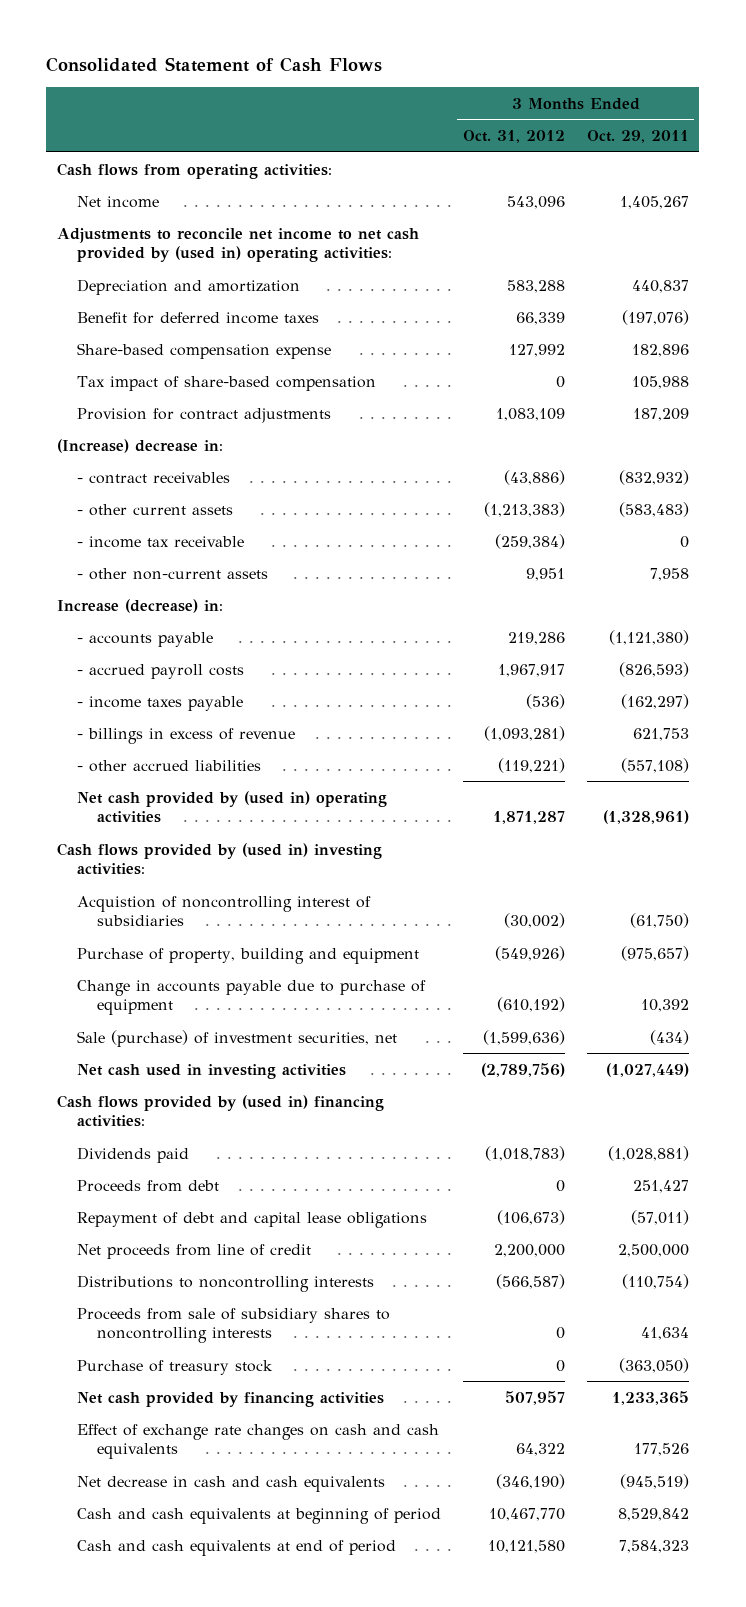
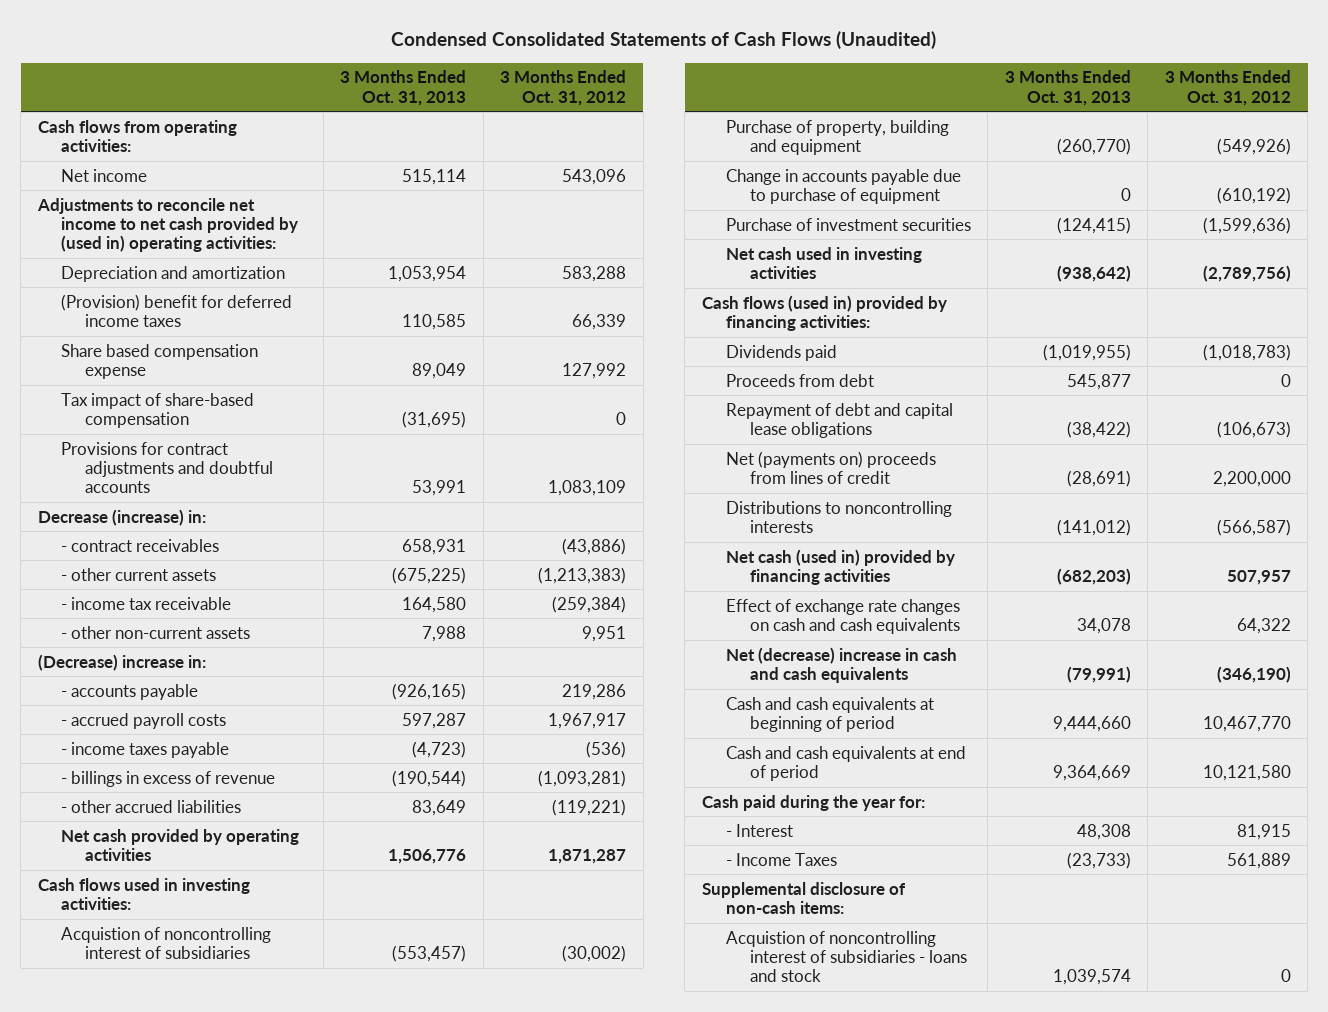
[46,57,383,73] Consolidated Statement of Cash Flows -> [391,31,937,50] Condensed Consolidated Statements of Cash Flows (Unaudited)
[586,129,689,143] Oct. 29, 2011 -> none
none -> [340,70,467,106] 3 Months Ended Oct. 31, 2013
[77,311,320,324] Benefit for deferred income taxes -> [61,293,293,327] (Provision) benefit for deferred income taxes
[77,342,332,359] Share-based compensation expense -> [61,343,259,379] Share based compensation expense
[77,407,332,423] Provision for contract adjustments -> [61,441,274,494] Provisions for contract adjustments and doubtful accounts
[57,438,224,453] (Increase) decrease in: -> [37,508,206,526] Decrease (increase) in:
[57,598,224,613] Increase (decrease) in: -> [37,653,206,671] (Decrease) increase in:
[77,790,388,824] Net cash provided by (used in) operating activities -> [61,828,300,861] Net cash provided by operating activities
[57,842,383,876] Cash flows provided by (used in) investing activities: -> [37,877,250,910] Cash flows used in investing activities:
[77,1029,398,1047] Sale (purchase) of investment securities, net -> [725,217,971,231] Purchase of investment securities
[57,1094,385,1128] Cash flows provided by (used in) financing activities: -> [701,294,947,331] Cash flows (used in) provided by financing activities:
[77,1243,312,1259] Net proceeds from line of credit -> [725,450,936,484] Net (payments on) proceeds from lines of credit
[77,1307,391,1344] Proceeds from sale of subsidiary shares to noncontrolling interests -> none
[77,1359,274,1375] Purchase of treasury stock -> none
[77,1391,385,1407] Net cash provided by financing activities -> [725,548,955,585] Net cash (used in) provided by financing activities
[77,1475,386,1492] Net decrease in cash and cash equivalents -> [725,646,957,683] Net (decrease) increase in cash and cash equivalents
none -> [701,794,925,811] Cash paid during the year for:
none -> [725,823,793,837] - Interest
none -> [725,852,837,866] - Income Taxes
none -> [701,881,906,914] Supplemental disclosure of non-cash items:
none -> [725,930,967,983] Acquistion of noncontrolling interest of subsidiaries - loans and stock

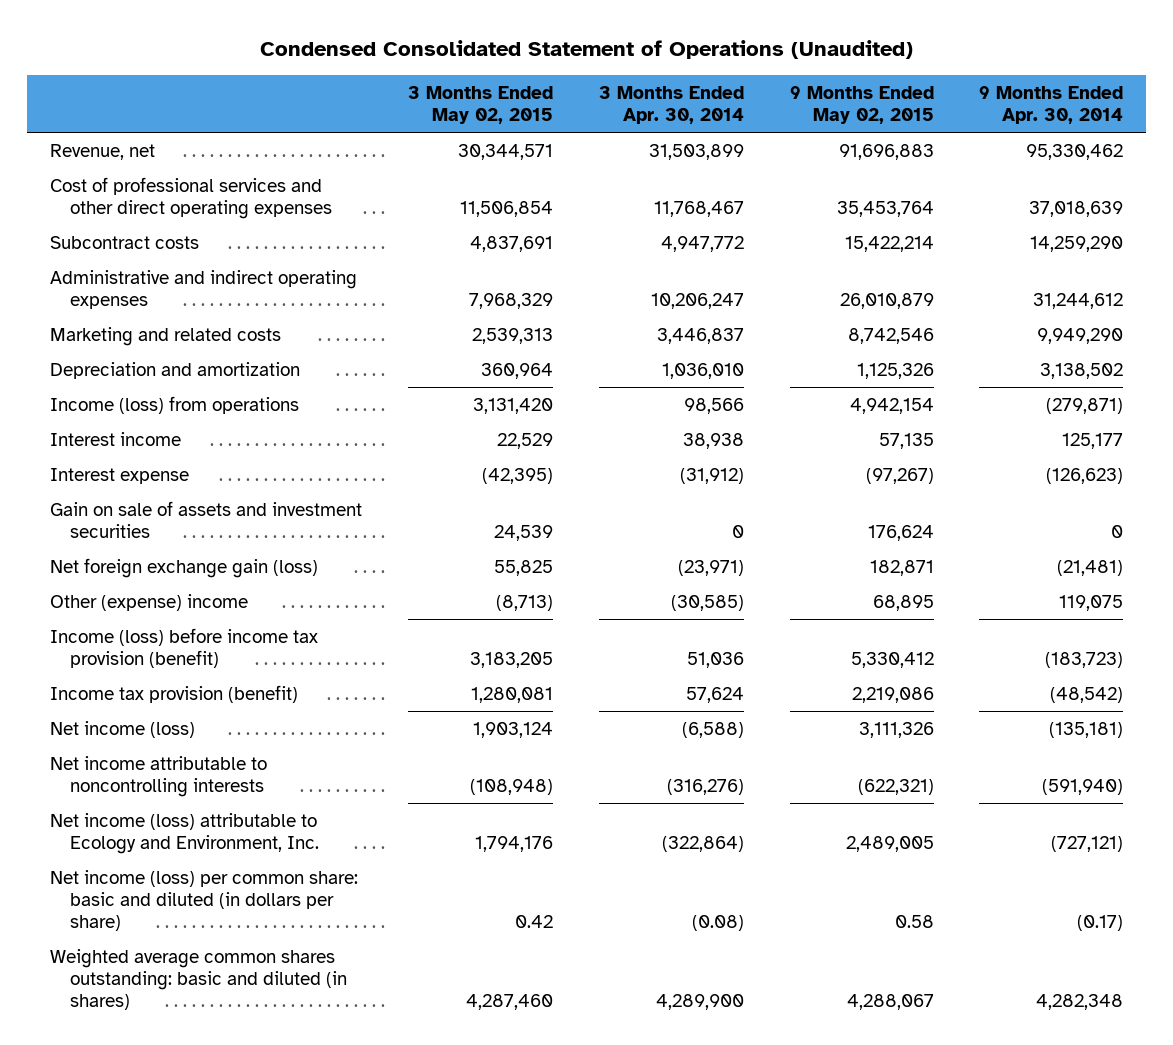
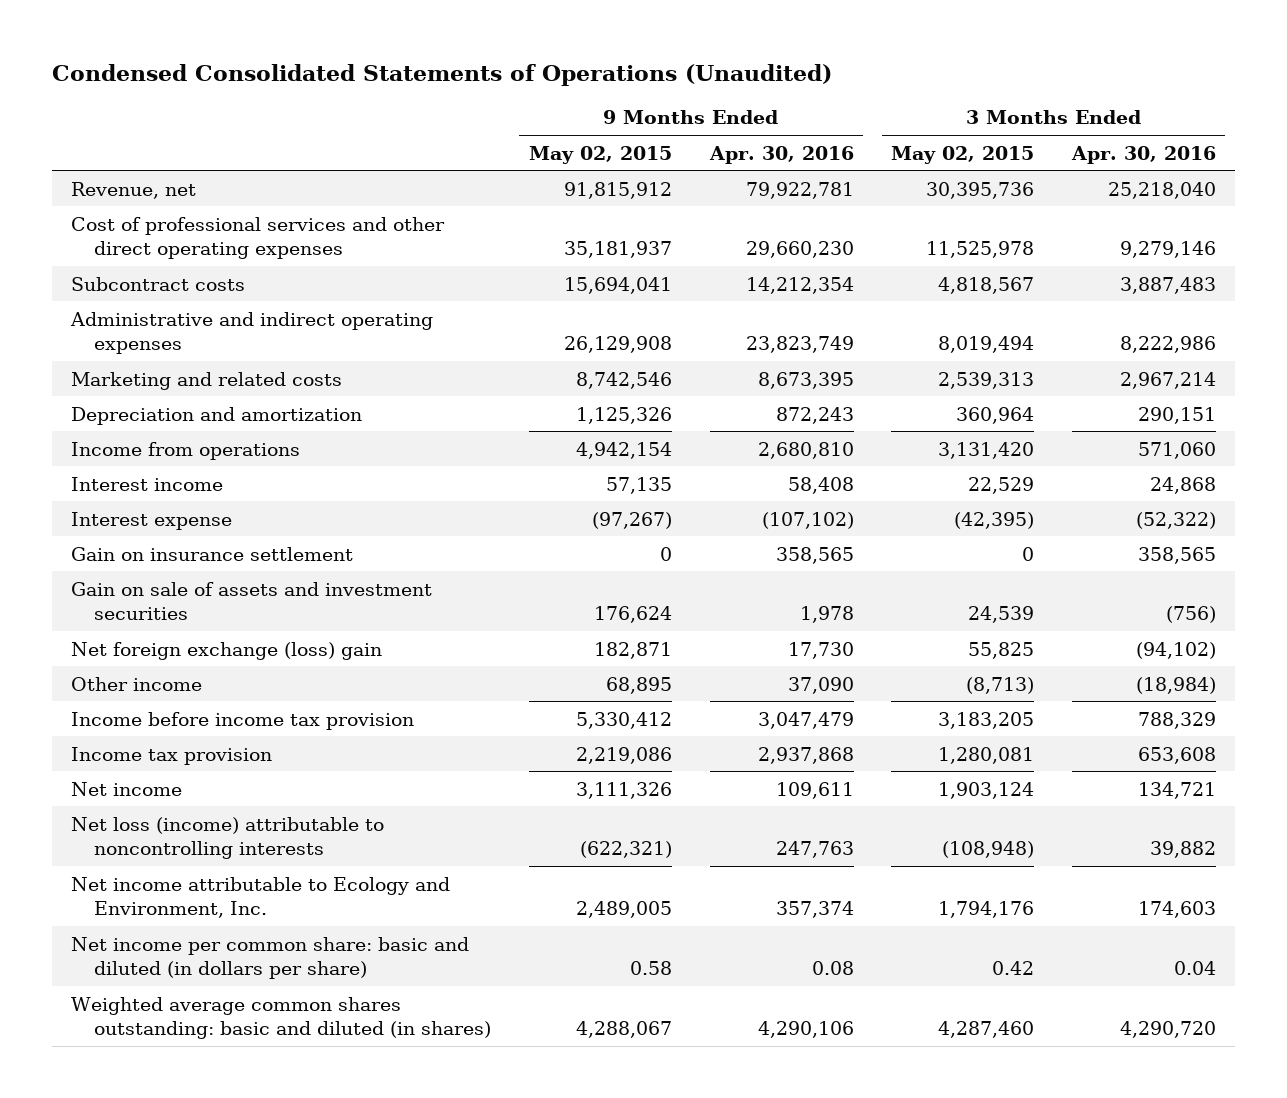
[259,40,913,60] Condensed Consolidated Statement of Operations (Unaudited) -> [51,63,832,86] Condensed Consolidated Statements of Operations (Unaudited)
[598,85,744,125] 3 Months Ended Apr. 30, 2014 -> none
[979,85,1124,125] 9 Months Ended Apr. 30, 2014 -> none
none -> [708,145,854,164] Apr. 30, 2016
none -> [1070,145,1216,164] Apr. 30, 2016
[457,143,553,160] 30,344,571 -> [926,181,1035,199] 30,395,736
[838,143,934,160] 91,696,883 -> [563,181,672,199] 91,815,912
[459,201,553,218] 11,506,854 -> [926,240,1035,258] 11,525,978
[836,201,934,218] 35,453,764 -> [563,240,672,258] 35,181,937
[469,235,553,252] 4,837,691 -> [938,276,1035,294] 4,818,567
[844,235,934,252] 15,422,214 -> [563,276,672,294] 15,694,041
[468,293,553,310] 7,968,329 -> [938,335,1035,353] 8,019,494
[839,293,934,310] 26,010,879 -> [563,335,672,353] 26,129,908
[50,395,300,414] Income (loss) from operations -> [70,441,300,460] Income from operations
none -> [70,546,353,561] Gain on insurance settlement
[50,557,319,578] Net foreign exchange gain (loss) -> [70,641,382,660] Net foreign exchange (loss) gain
[50,593,249,611] Other (expense) income -> [70,676,202,691] Other income
[50,627,319,669] Income (loss) before income tax provision (benefit) -> [70,711,414,730] Income before income tax provision
[50,684,299,703] Income tax provision (benefit) -> [70,746,272,765] Income tax provision
[50,720,196,738] Net income (loss) -> [70,781,182,796] Net income
[50,755,268,798] Net income attributable to noncontrolling interests -> [70,816,384,859] Net loss (income) attributable to noncontrolling interests
[50,812,319,855] Net income (loss) attributable to Ecology and Environment, Inc. -> [70,876,450,918] Net income attributable to Ecology and Environment, Inc.
[50,869,359,932] Net income (loss) per common share: basic and diluted (in dollars per share) -> [70,936,469,979] Net income per common share: basic and diluted (in dollars per share)

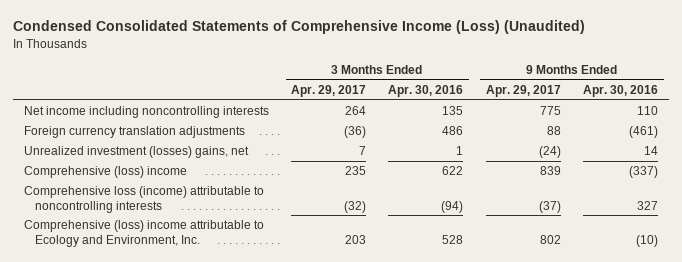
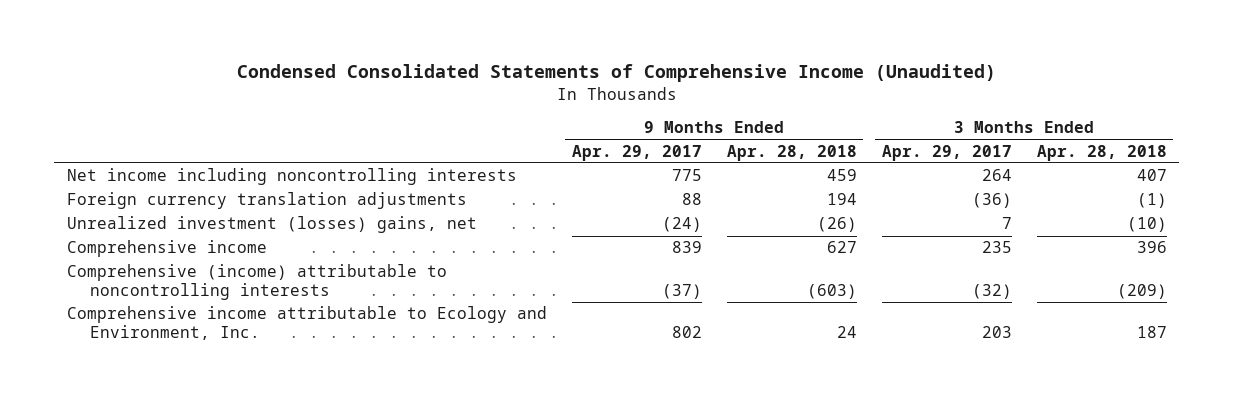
[12,20,585,35] Condensed Consolidated Statements of Comprehensive Income (Loss) (Unaudited) -> [236,64,996,83] Condensed Consolidated Statements of Comprehensive Income (Unaudited)
[388,84,464,97] Apr. 30, 2016 -> none
[582,84,658,97] Apr. 30, 2016 -> none
none -> [726,144,857,161] Apr. 28, 2018
none -> [1036,144,1167,161] Apr. 28, 2018
[23,166,187,179] Comprehensive (loss) income -> [66,240,267,258] Comprehensive income
[23,186,264,213] Comprehensive loss (income) attributable to noncontrolling interests -> [66,264,447,301] Comprehensive (income) attributable to noncontrolling interests
[23,220,264,247] Comprehensive (loss) income attributable to Ecology and Environment, Inc. -> [66,306,547,341] Comprehensive income attributable to Ecology and Environment, Inc.

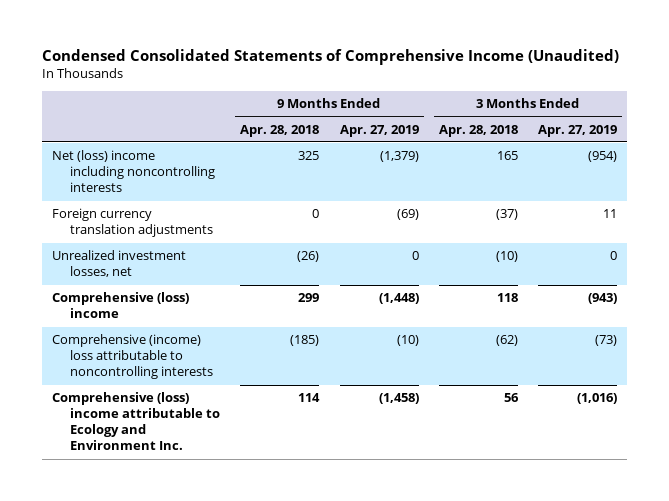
[571,144,702,161] Apr. 29, 2017 -> none
[881,144,1012,161] Apr. 29, 2017 -> none
none -> [339,124,419,137] Apr. 27, 2019
none -> [538,124,618,137] Apr. 27, 2019
[66,168,517,186] Net income including noncontrolling interests -> [51,150,215,193] Net (loss) income including noncontrolling interests
[826,169,857,182] 459 -> [298,151,320,161] 325
[1136,169,1167,182] 407 -> [496,151,518,161] 165
[826,193,857,206] 194 -> [312,209,320,219] 0
[1136,193,1167,209] (1) -> [495,209,518,221] (37)
[66,216,477,234] Unrealized investment (losses) gains, net -> [51,250,186,278] Unrealized investment losses, net
[66,240,267,258] Comprehensive income -> [51,292,189,319] Comprehensive (loss) income
[826,241,857,254] 627 -> [298,293,320,303] 299
[1136,241,1167,254] 396 -> [496,293,518,303] 118
[66,264,447,301] Comprehensive (income) attributable to noncontrolling interests -> [51,334,213,380] Comprehensive (income) loss attributable to noncontrolling interests
[806,284,857,300] (603) -> [290,335,320,347] (185)
[1116,284,1167,300] (209) -> [495,335,518,347] (62)
[66,306,547,341] Comprehensive income attributable to Ecology and Environment, Inc. -> [51,392,220,451] Comprehensive (loss) income attributable to Ecology and Environment Inc.
[836,326,857,339] 24 -> [298,393,321,403] 114
[1136,326,1167,339] 187 -> [503,393,519,403] 56

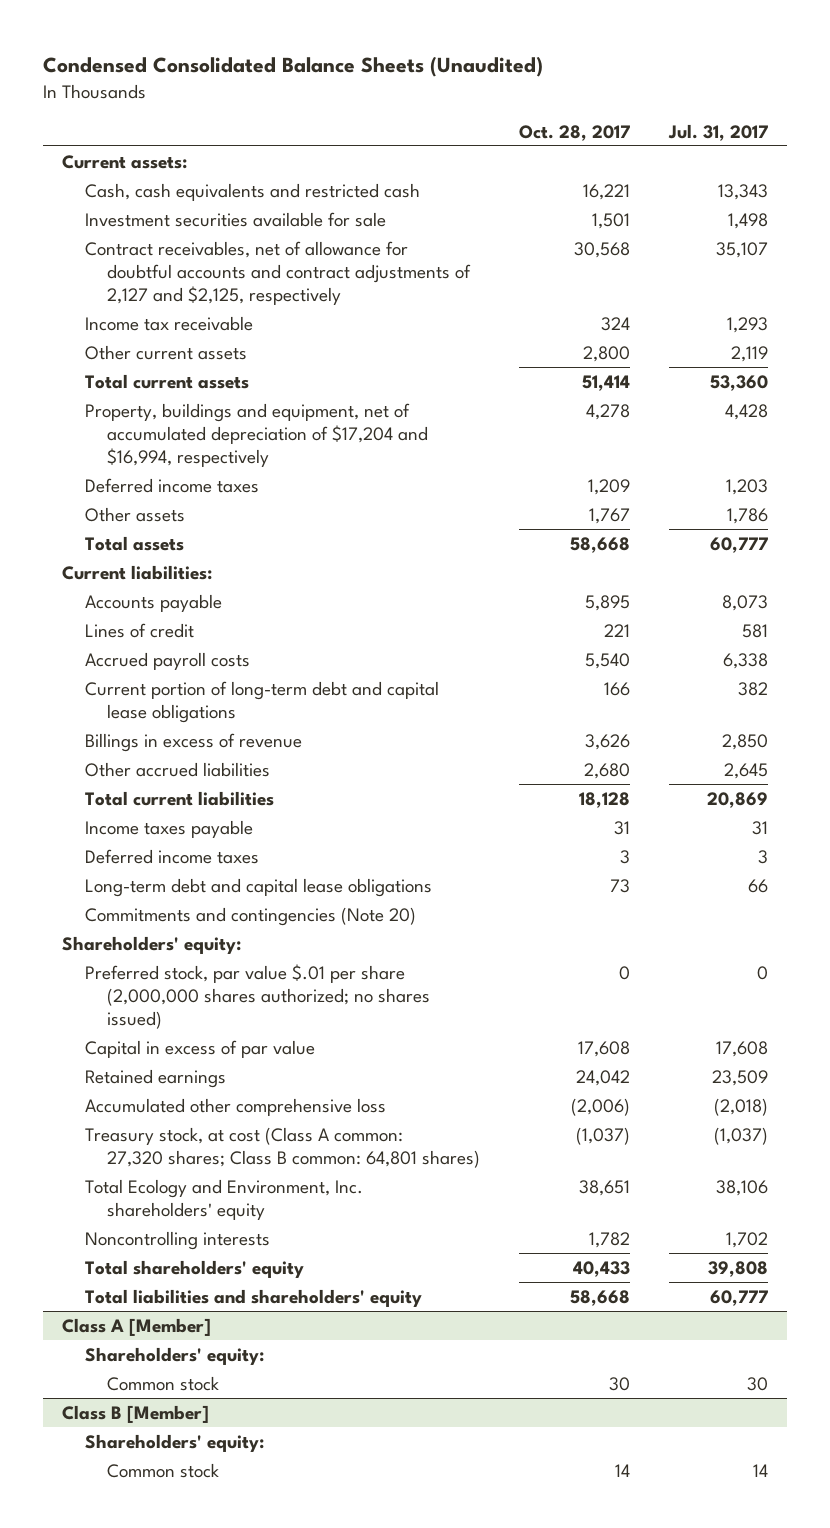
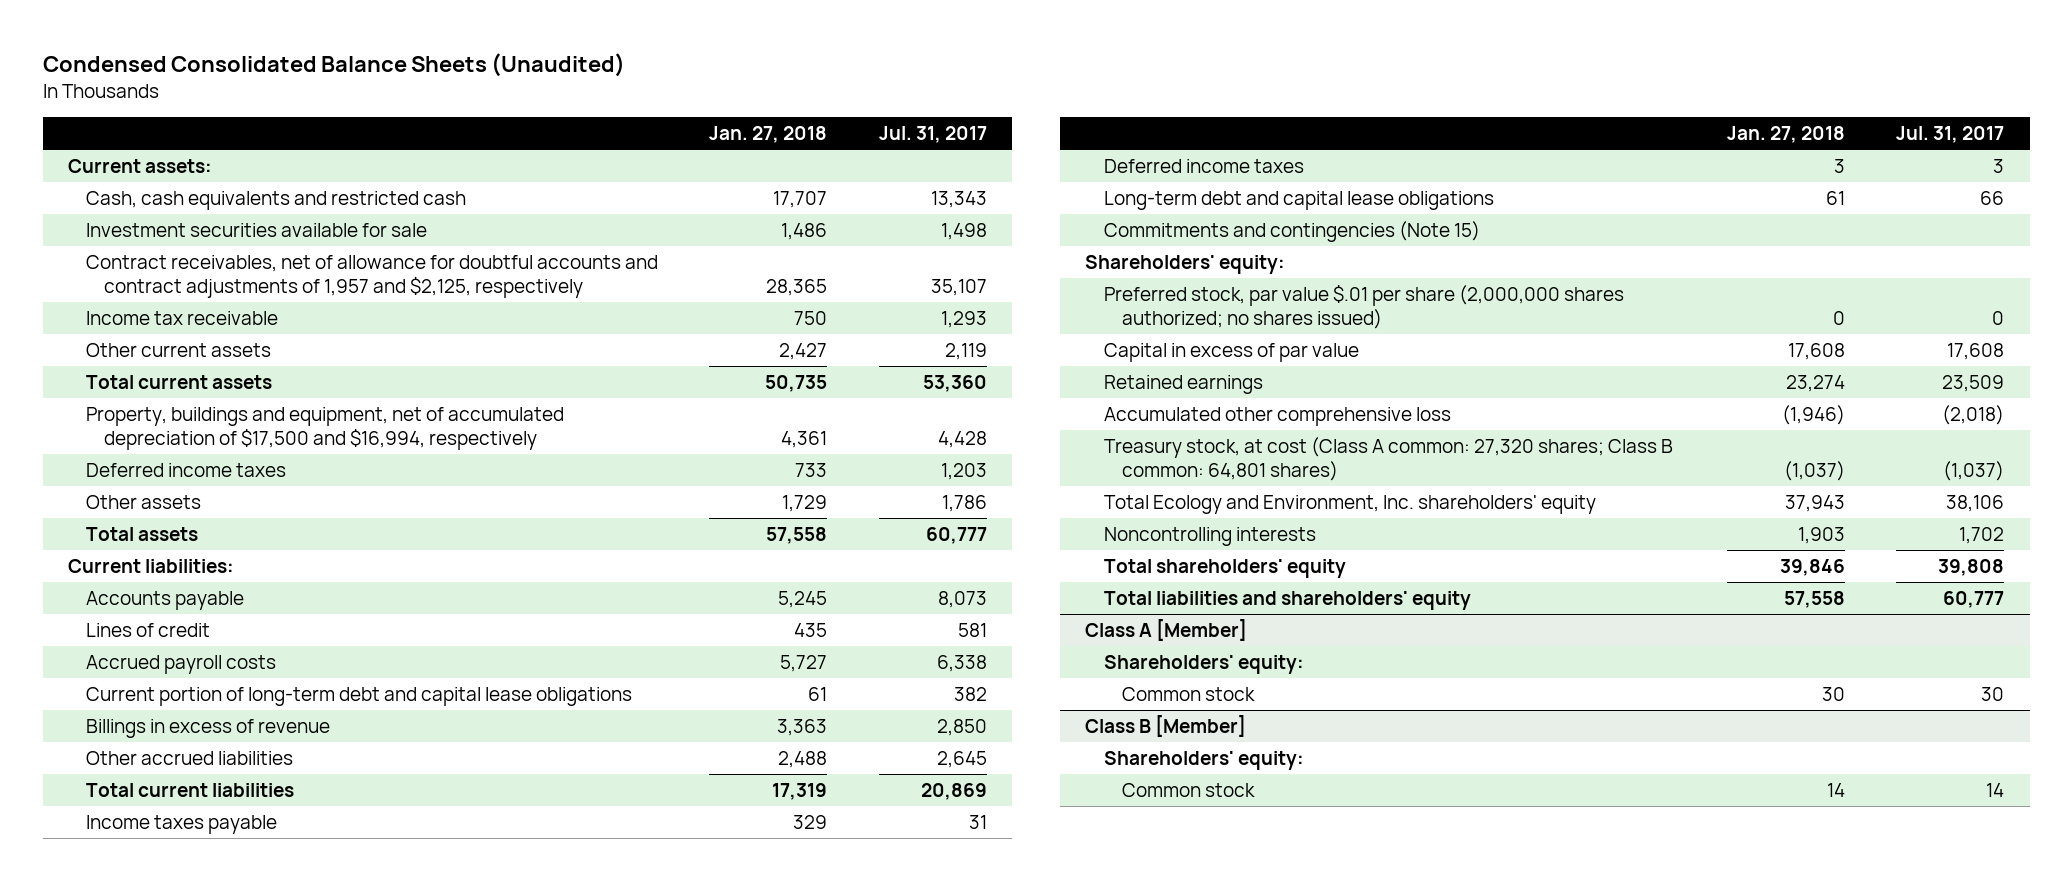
[518,124,630,141] Oct. 28, 2017 -> none
none -> [709,125,828,143] Jan. 27, 2018
[84,240,472,306] Contract receivables, net of allowance for doubtful accounts and contract adjustments of 2,127 and $2,125, respectively -> [86,254,659,299] Contract receivables, net of allowance for doubtful accounts and contract adjustments of 1,957 and $2,125, respectively
[84,402,429,468] Property, buildings and equipment, net of accumulated depreciation of $17,204 and $16,994, respectively -> [86,406,565,451] Property, buildings and equipment, net of accumulated depreciation of $17,500 and $16,994, respectively
[84,906,416,926] Commitments and contingencies (Note 20) -> [1103,220,1480,242] Commitments and contingencies (Note 15)

